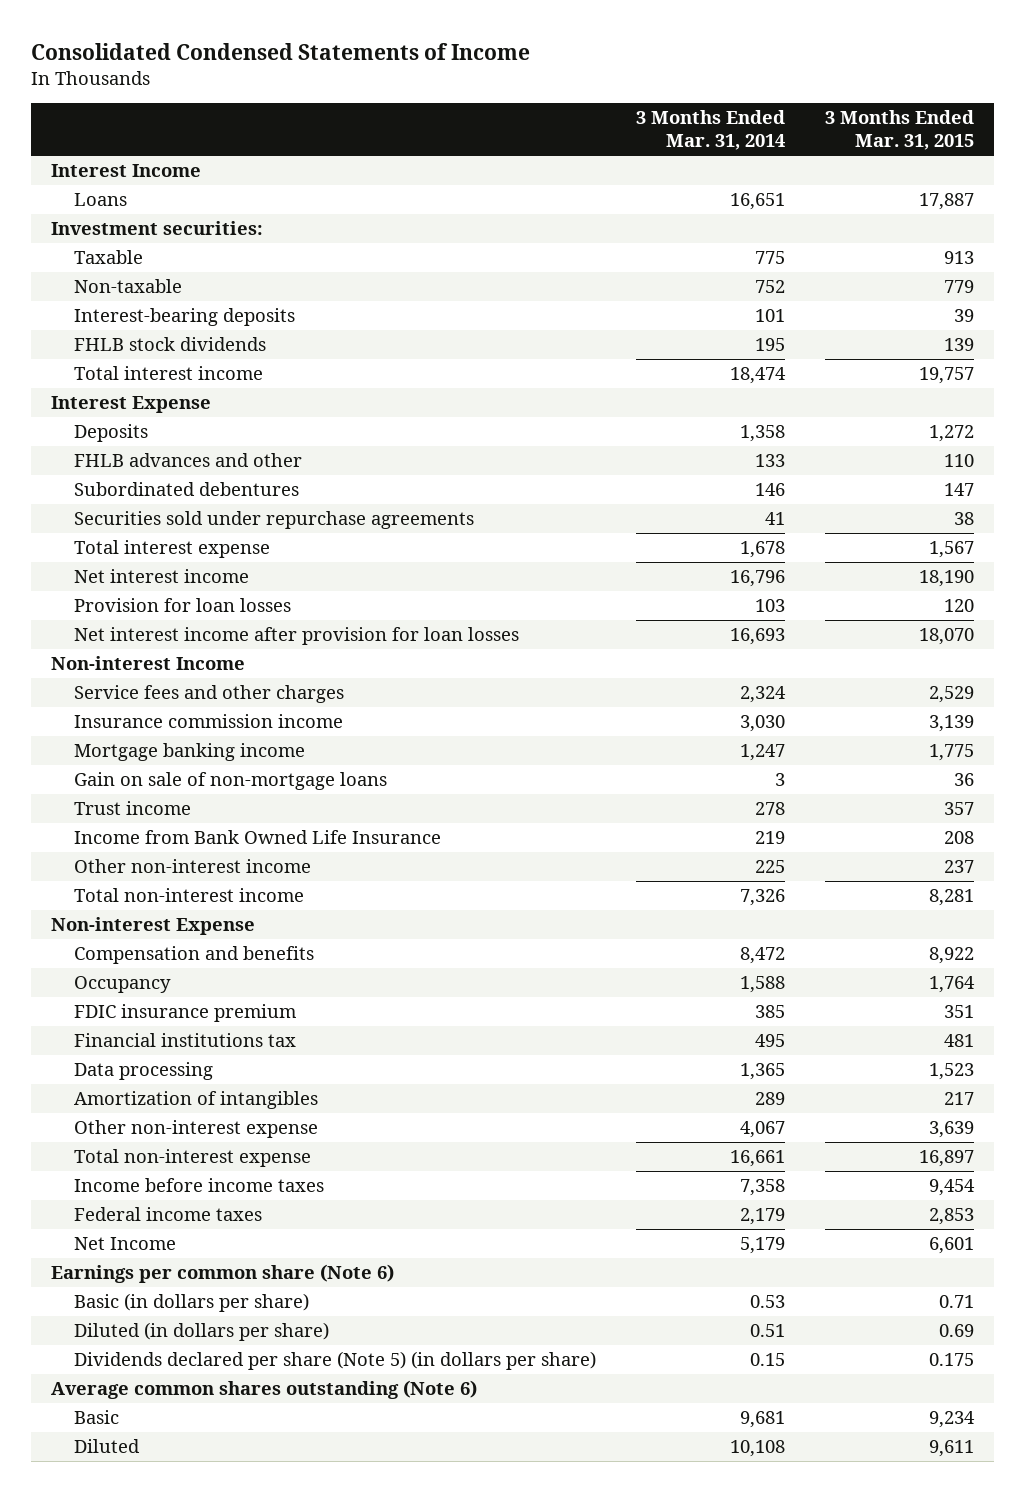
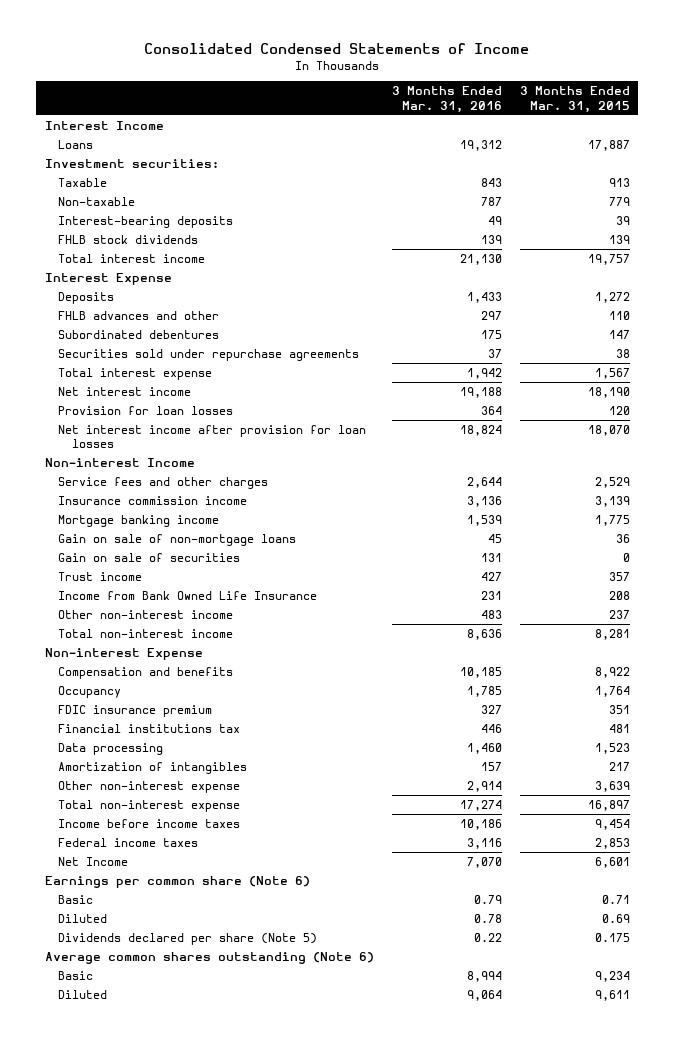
[635,110,785,151] 3 Months Ended Mar. 31, 2014 -> none
none -> [391,86,502,113] 3 Months Ended Mar. 31, 2016
none -> [58,552,241,562] Gain on sale of securities
[73,1293,309,1313] Basic (in dollars per share) -> [58,894,94,904] Basic
[73,1322,329,1342] Diluted (in dollars per share) -> [58,913,108,923] Diluted
[73,1351,596,1371] Dividends declared per share (Note 5) (in dollars per share) -> [58,932,318,945] Dividends declared per share (Note 5)

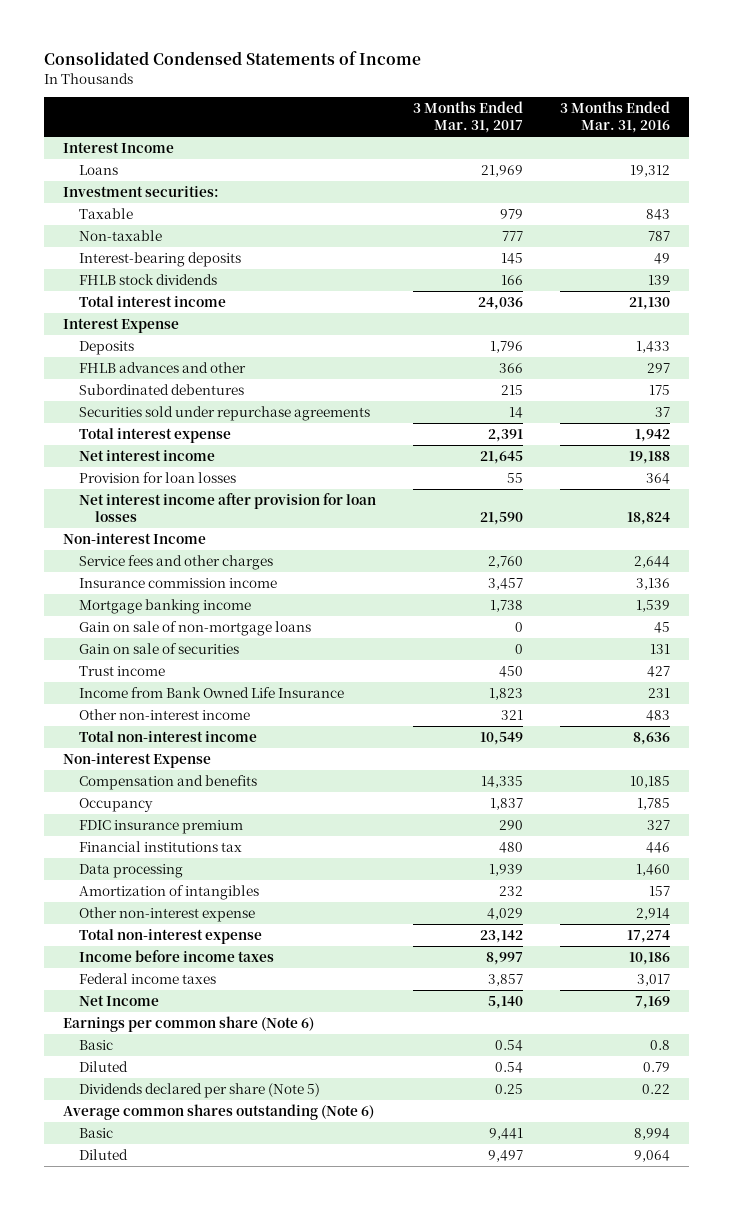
[519,86,630,113] 3 Months Ended Mar. 31, 2015 -> none
none -> [412,101,523,134] 3 Months Ended Mar. 31, 2017
[466,837,502,849] 3,116 -> [637,973,671,986] 3,017
[466,856,502,868] 7,070 -> [635,995,671,1009] 7,169
[473,894,502,904] 0.79 -> [650,1039,671,1050] 0.8
[473,913,502,923] 0.78 -> [643,1061,671,1072] 0.79

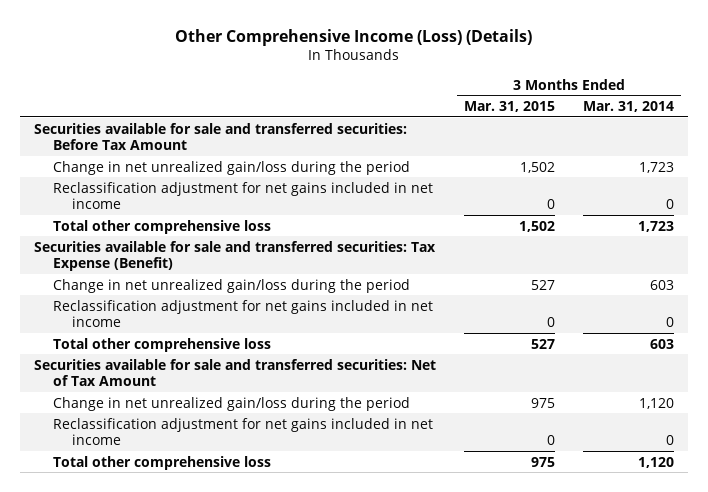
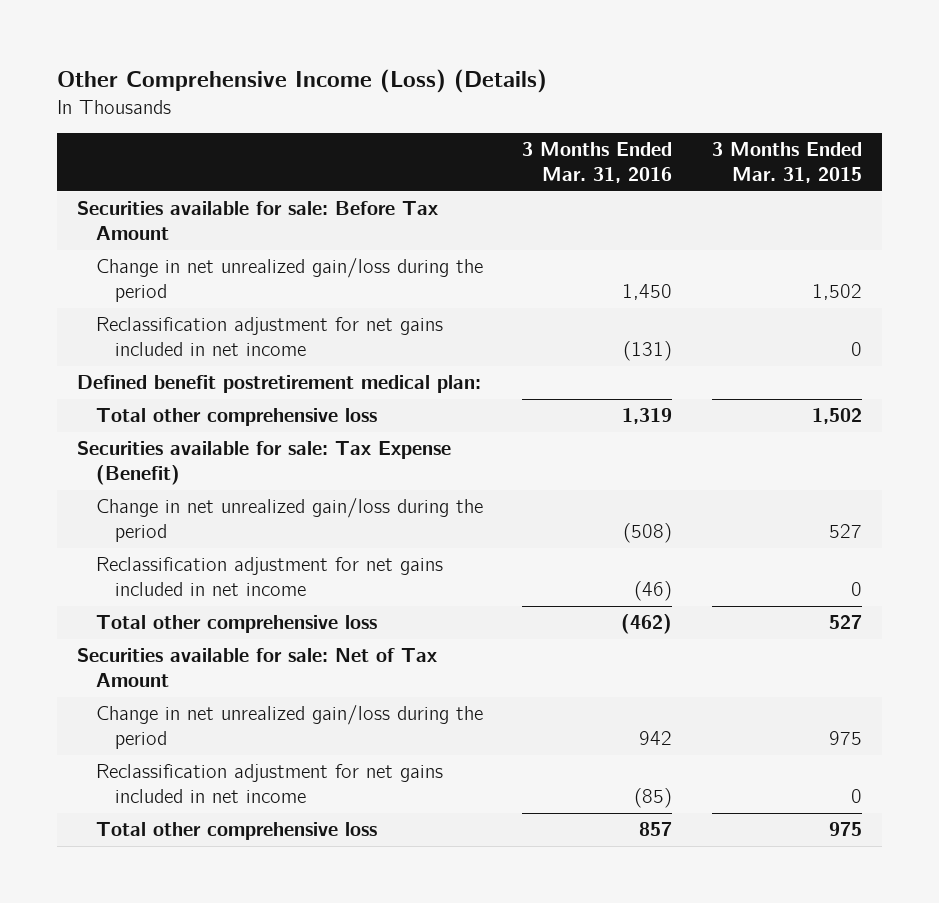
[582,101,674,113] Mar. 31, 2014 -> none
none -> [522,142,673,184] 3 Months Ended Mar. 31, 2016
[34,122,408,151] Securities available for sale and transferred securities: Before Tax Amount -> [77,201,439,241] Securities available for sale: Before Tax Amount
none -> [77,375,482,394] Defined benefit postretirement medical plan:
[34,240,437,272] Securities available for sale and transferred securities: Tax Expense (Benefit) -> [77,441,452,486] Securities available for sale: Tax Expense (Benefit)
[34,358,437,387] Securities available for sale and transferred securities: Net of Tax Amount -> [77,648,438,688] Securities available for sale: Net of Tax Amount

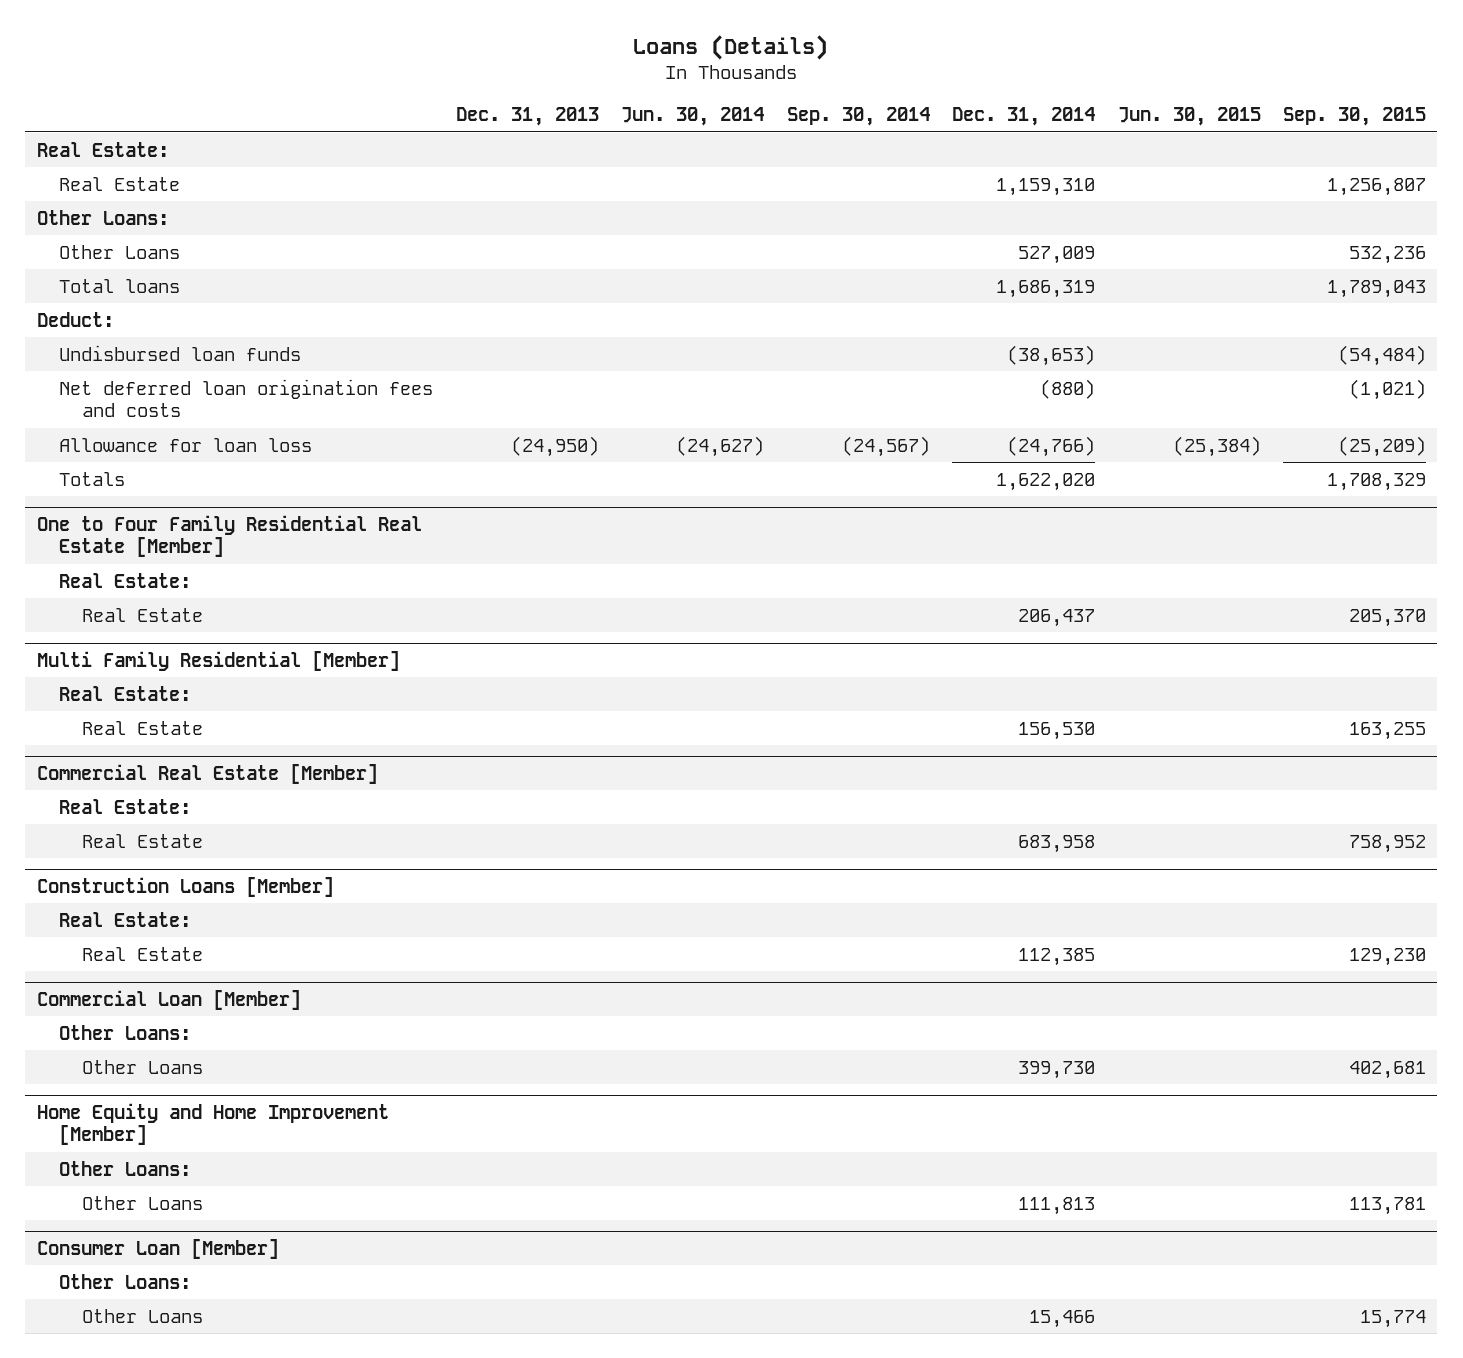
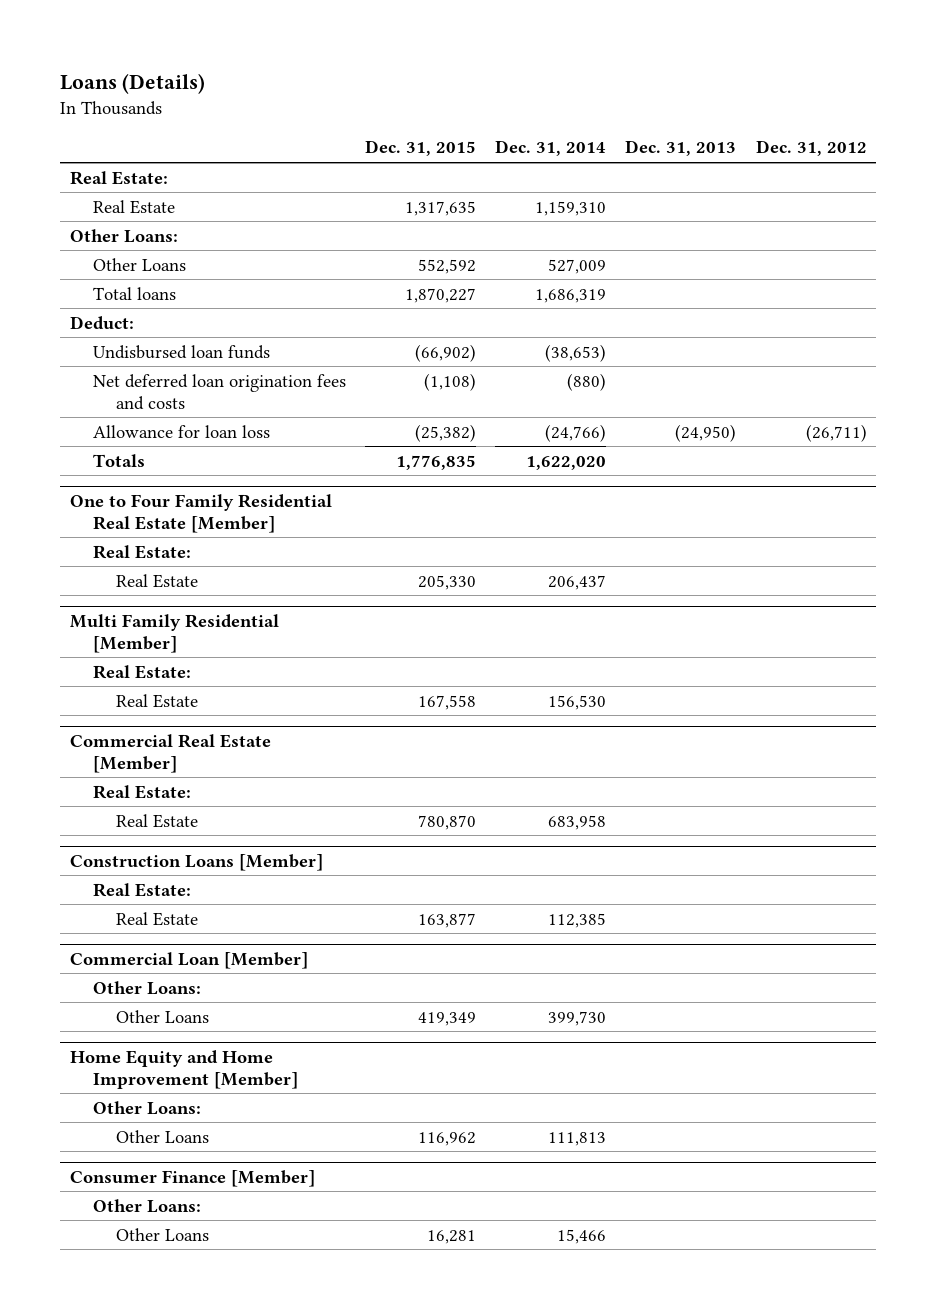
[621,107,765,127] Jun. 30, 2014 -> none
[786,107,930,127] Sep. 30, 2014 -> none
[1117,107,1261,127] Jun. 30, 2015 -> none
[1283,107,1427,127] Sep. 30, 2015 -> none
none -> [365,140,477,157] Dec. 31, 2015
none -> [755,140,867,157] Dec. 31, 2012
[36,1238,279,1259] Consumer Loan [Member] -> [69,1169,315,1187] Consumer Finance [Member]

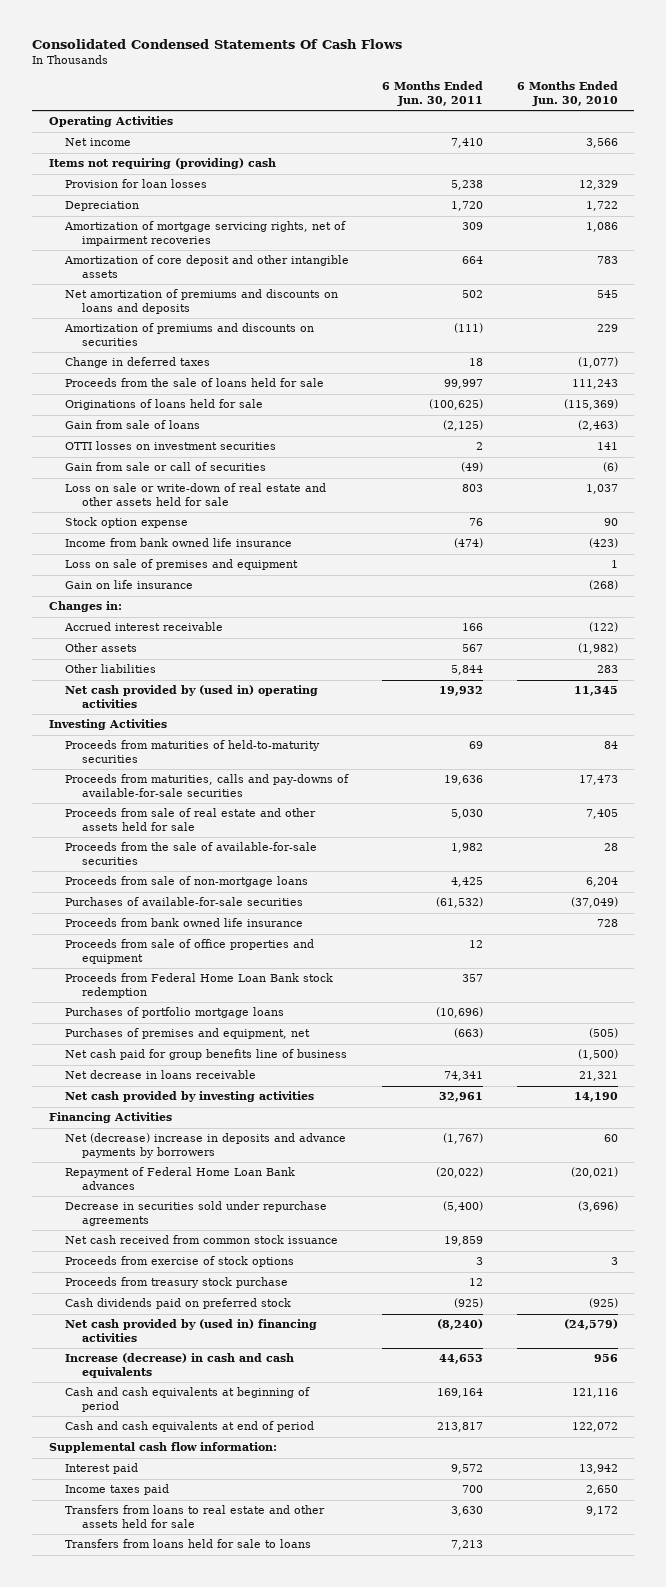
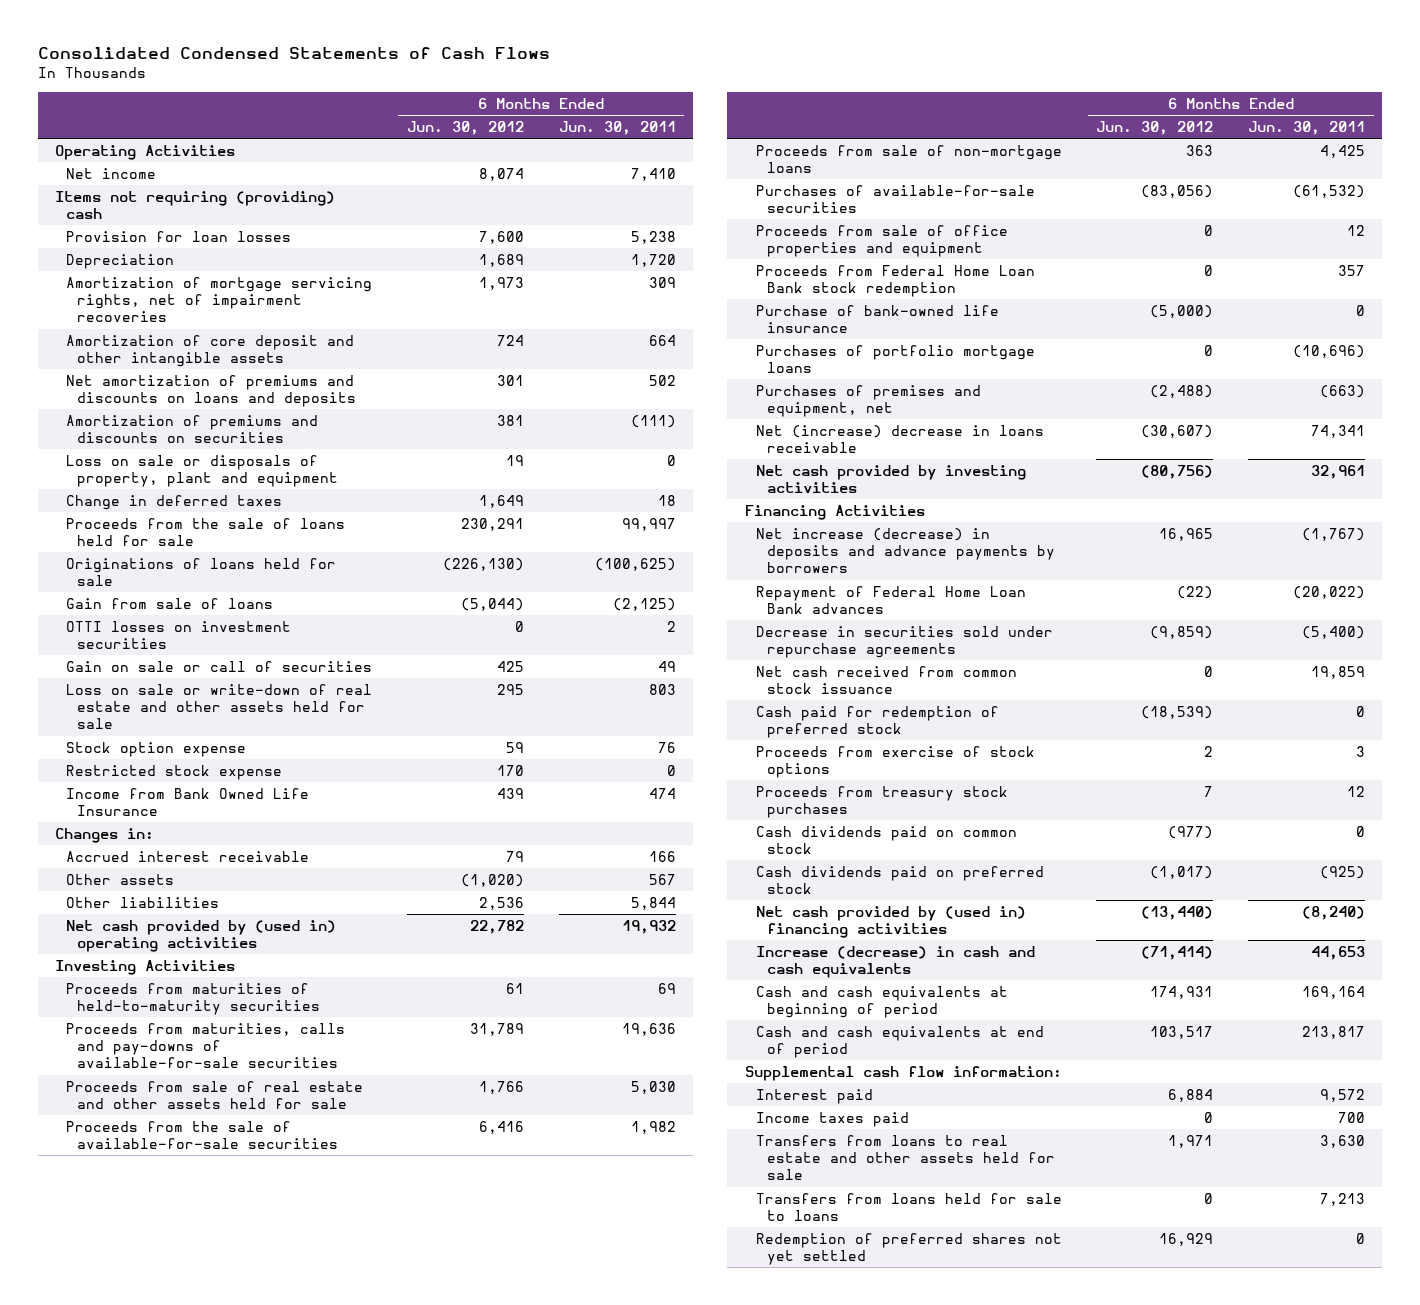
[31,39,402,50] Consolidated Condensed Statements Of Cash Flows -> [38,47,551,60] Consolidated Condensed Statements of Cash Flows
[516,80,618,106] 6 Months Ended Jun. 30, 2010 -> none
none -> [407,120,525,135] Jun. 30, 2012
none -> [66,454,339,488] Loss on sale or disposals of property, plant and equipment
[65,462,267,472] Gain from sale or call of securities -> [66,660,373,672] Gain on sale or call of securities
[461,462,484,473] (49) -> [657,660,676,672] 49
[65,559,299,571] Loss on sale of premises and equipment -> none
[65,580,194,590] Gain on life insurance -> none
none -> [66,764,283,780] Restricted stock expense
[65,538,293,548] Income from bank owned life insurance -> [66,787,310,817] Income from Bank Owned Life Insurance
[454,538,484,549] (474) -> [648,787,676,799] 474
[65,918,304,928] Proceeds from bank owned life insurance -> none
none -> [755,304,999,334] Purchase of bank-owned life insurance
[65,1049,348,1061] Net cash paid for group benefits line of business -> none
[65,1070,257,1080] Net decrease in loans receivable -> [755,424,1044,454] Net (increase) decrease in loans receivable
[65,1133,347,1159] Net (decrease) increase in deposits and advance payments by borrowers -> [755,527,1055,574] Net increase (decrease) in deposits and advance payments by borrowers
none -> [755,705,999,739] Cash paid for redemption of preferred stock
[65,1277,289,1289] Proceeds from treasury stock purchase -> [755,785,1008,819] Proceeds from treasury stock purchases
none -> [755,825,1017,855] Cash dividends paid on common stock
none -> [755,1232,1062,1266] Redemption of preferred shares not yet settled

